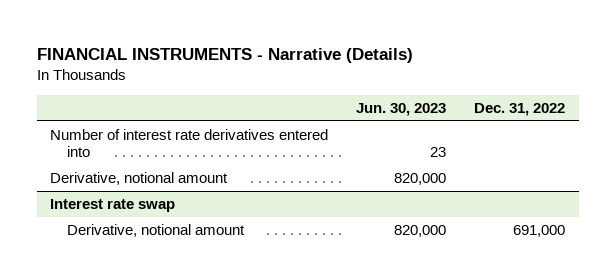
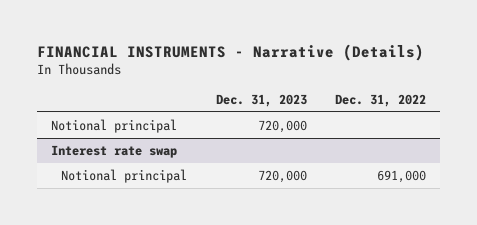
[356,102,447,116] Jun. 30, 2023 -> none
none -> [215,93,307,107] Dec. 31, 2023
[50,129,329,158] Number of interest rate derivatives entered into -> none
[50,172,229,186] Derivative, notional amount -> [51,118,178,133] Notional principal
[67,224,246,238] Derivative, notional amount -> [61,168,188,183] Notional principal

